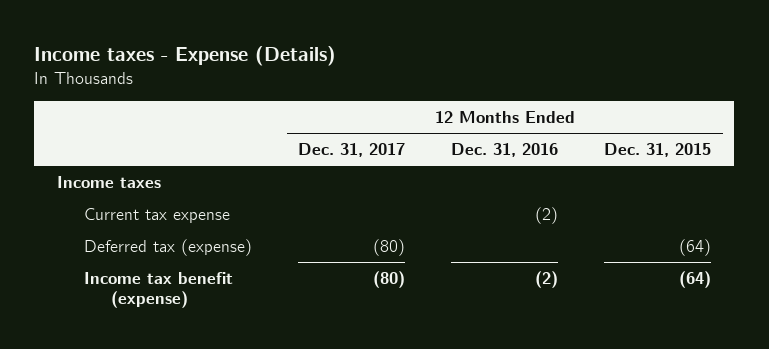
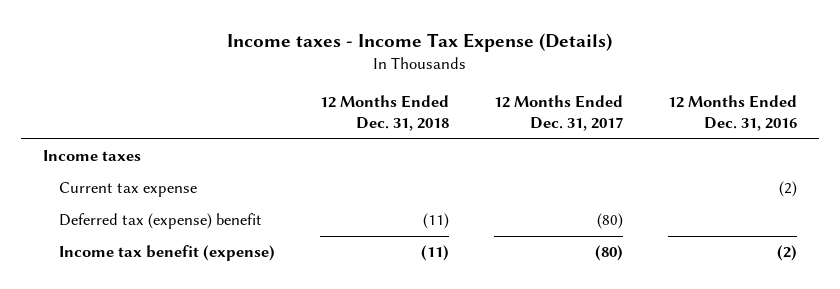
[34,45,337,66] Income taxes - Expense (Details) -> [227,32,613,52] Income taxes - Income Tax Expense (Details)
[604,143,712,158] Dec. 31, 2015 -> none
none -> [319,95,449,132] 12 Months Ended Dec. 31, 2018
[83,239,252,257] Deferred tax (expense) -> [58,213,262,230] Deferred tax (expense) benefit

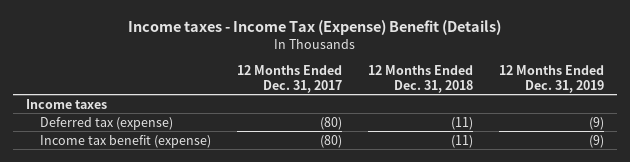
[227,32,613,52] Income taxes - Income Tax Expense (Details) -> [127,20,501,36] Income taxes - Income Tax (Expense) Benefit (Details)
[667,95,797,132] 12 Months Ended Dec. 31, 2016 -> none
none -> [499,64,605,93] 12 Months Ended Dec. 31, 2019
[58,182,197,198] Current tax expense -> none
[58,213,262,230] Deferred tax (expense) benefit -> [40,116,174,130] Deferred tax (expense)

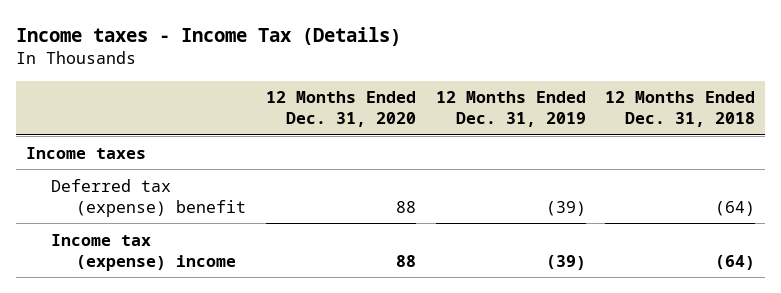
[127,20,501,36] Income taxes - Income Tax (Expense) Benefit (Details) -> [15,26,401,46] Income taxes - Income Tax (Details)
[237,64,343,93] 12 Months Ended Dec. 31, 2017 -> none
none -> [265,91,416,128] 12 Months Ended Dec. 31, 2020
[40,116,174,130] Deferred tax (expense) -> [50,178,246,217] Deferred tax (expense) benefit
[451,116,474,130] (11) -> [715,200,756,216] (64)
[589,116,605,130] (9) -> [545,200,586,216] (39)
[40,134,212,148] Income tax benefit (expense) -> [50,233,236,271] Income tax (expense) income
[451,134,474,148] (11) -> [715,254,756,270] (64)
[589,134,605,148] (9) -> [545,254,586,270] (39)

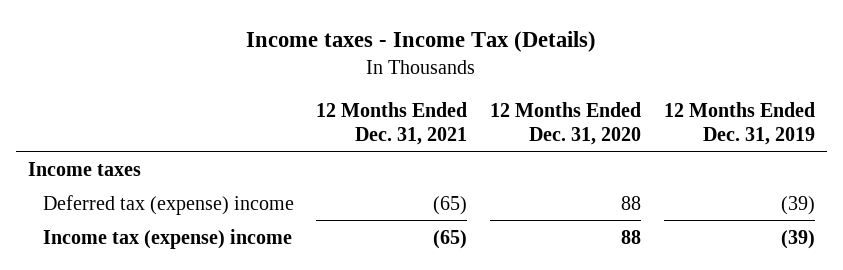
[605,91,756,128] 12 Months Ended Dec. 31, 2018 -> none
none -> [316,102,468,145] 12 Months Ended Dec. 31, 2021
[50,178,246,217] Deferred tax (expense) benefit -> [42,194,294,215] Deferred tax (expense) income

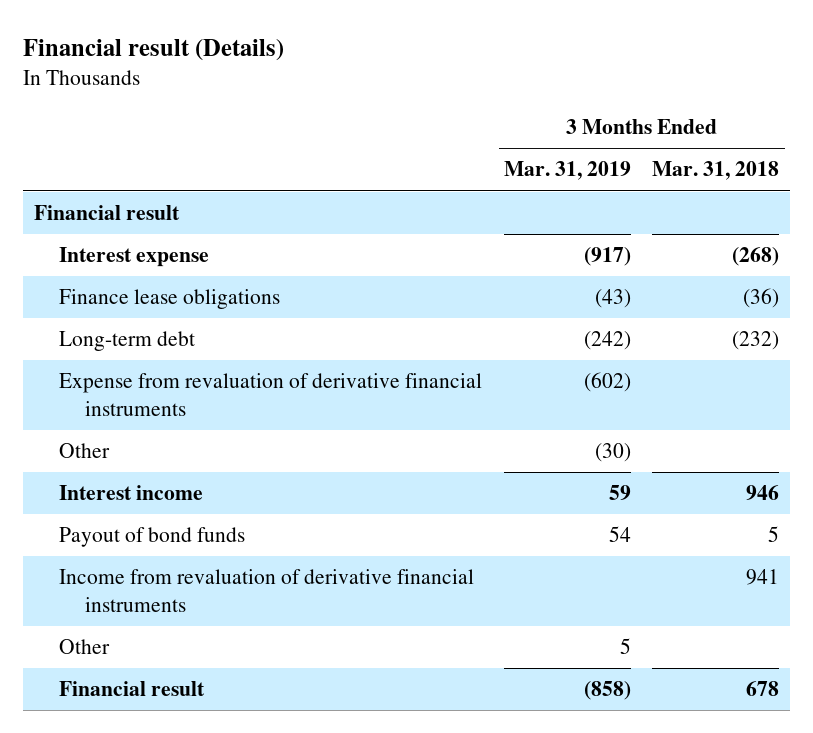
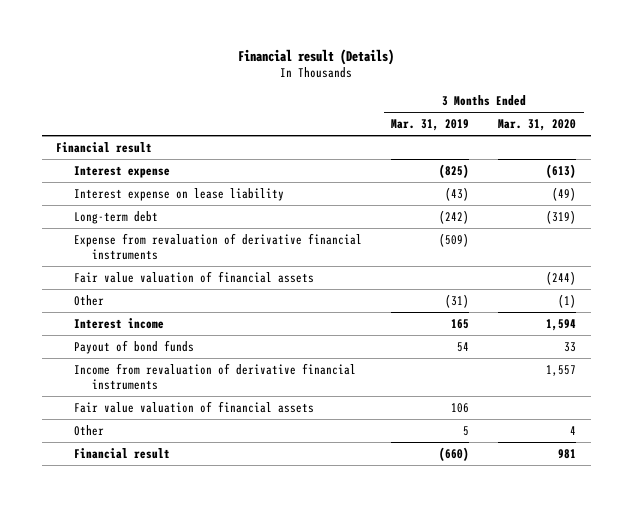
[652,161,780,181] Mar. 31, 2018 -> none
none -> [498,119,577,132] Mar. 31, 2020
[59,289,281,310] Finance lease obligations -> none
[583,247,631,267] (917) -> [439,163,470,178] (825)
none -> [74,187,285,201] Interest expense on lease liability
[583,372,631,393] (602) -> [439,232,470,247] (509)
none -> [74,270,315,283] Fair value valuation of financial assets
[594,443,631,463] (30) -> [445,293,470,308] (31)
[608,485,631,501] 59 -> [451,318,470,329] 165
none -> [74,400,315,413] Fair value valuation of financial assets
[583,681,631,701] (858) -> [439,446,470,461] (660)

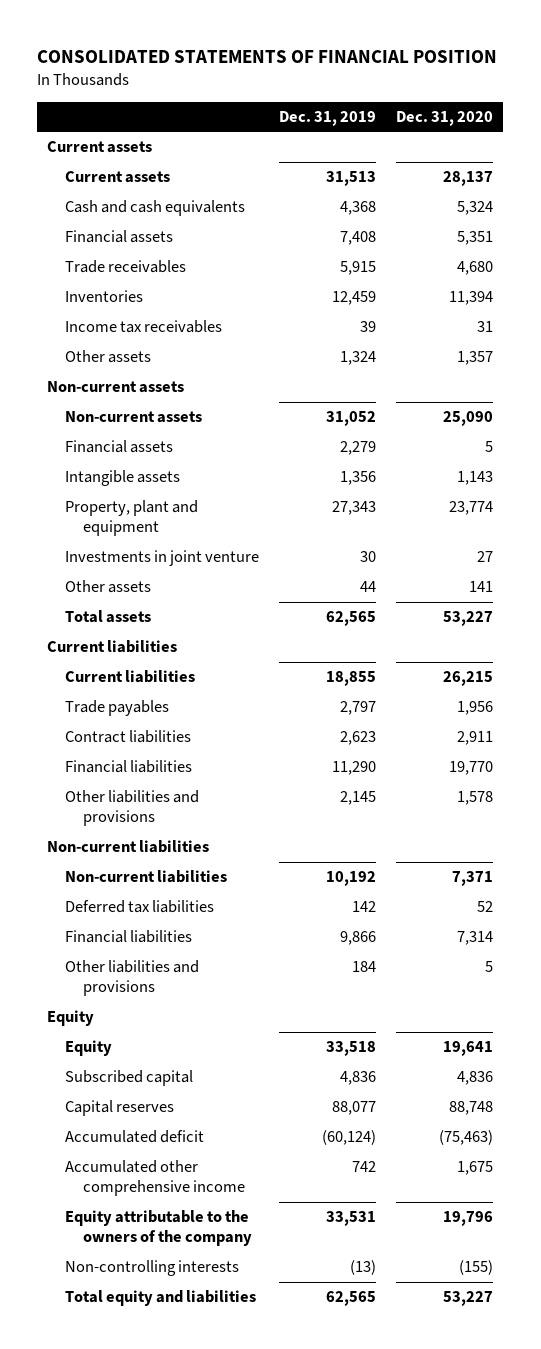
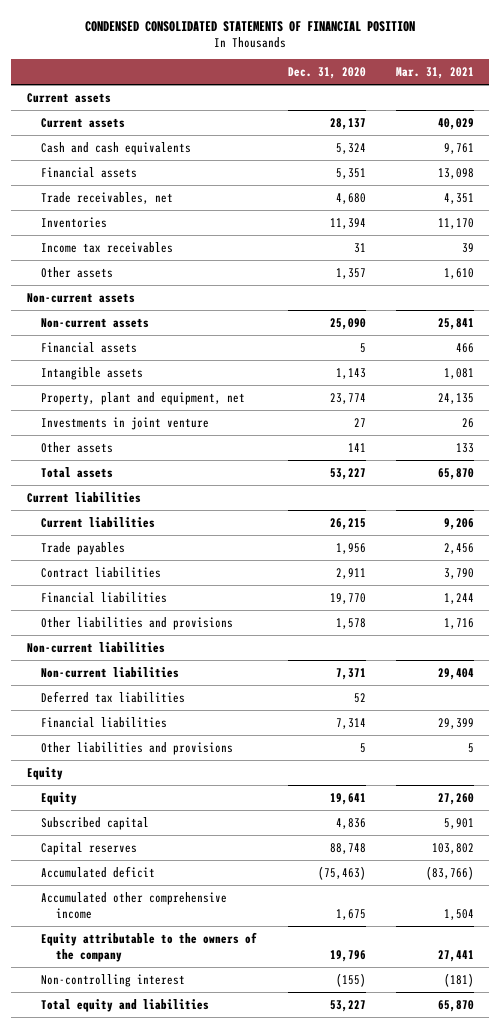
[37,49,498,63] CONSOLIDATED STATEMENTS OF FINANCIAL POSITION -> [85,20,416,32] CONDENSED CONSOLIDATED STATEMENTS OF FINANCIAL POSITION
[279,111,377,127] Dec. 31, 2019 -> none
none -> [396,67,475,80] Mar. 31, 2021
[65,260,187,274] Trade receivables -> [41,191,174,204] Trade receivables, net
[65,500,199,537] Property, plant and equipment -> [41,391,246,405] Property, plant and equipment, net
[65,1260,240,1277] Non-controlling interests -> [41,973,186,987] Non-controlling interest

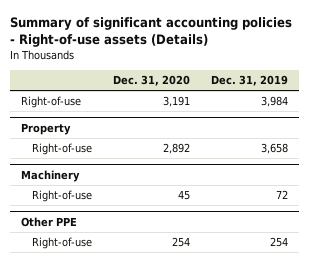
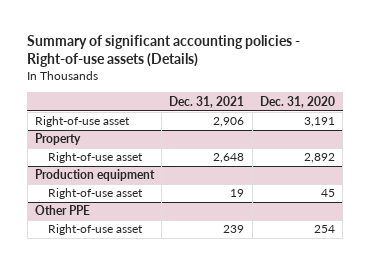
[211,75,289,87] Dec. 31, 2019 -> none
none -> [169,95,245,108] Dec. 31, 2021
[20,96,81,109] Right-of-use -> [34,116,130,128] Right-of-use asset
[31,143,92,156] Right-of-use -> [47,152,143,164] Right-of-use asset
[20,169,80,182] Machinery -> [34,169,155,182] Production equipment
[31,190,92,203] Right-of-use -> [47,188,143,200] Right-of-use asset
[31,237,92,250] Right-of-use -> [47,224,143,236] Right-of-use asset

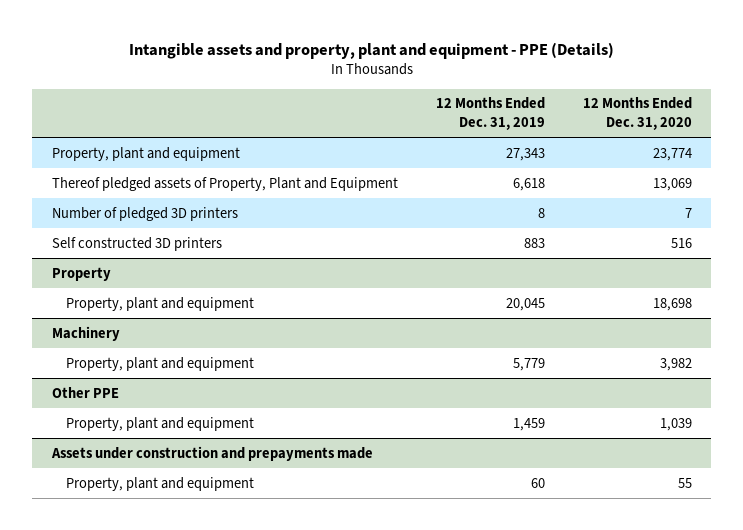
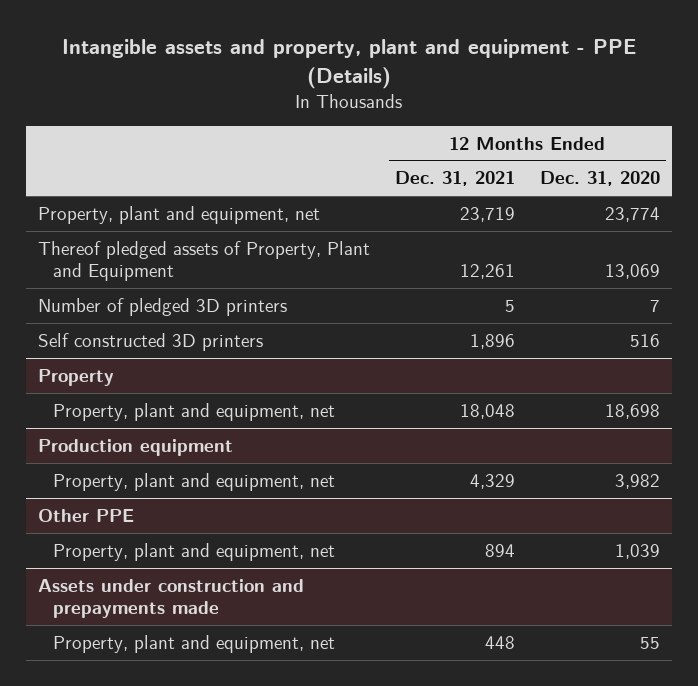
[435,97,545,131] 12 Months Ended Dec. 31, 2019 -> none
none -> [394,171,515,187] Dec. 31, 2021
[51,146,240,161] Property, plant and equipment -> [38,205,321,224] Property, plant and equipment, net
[65,296,254,311] Property, plant and equipment -> [53,402,336,421] Property, plant and equipment, net
[51,325,120,341] Machinery -> [38,438,234,456] Production equipment
[65,356,254,371] Property, plant and equipment -> [53,472,336,491] Property, plant and equipment, net
[65,416,254,431] Property, plant and equipment -> [53,542,336,561] Property, plant and equipment, net
[65,476,254,491] Property, plant and equipment -> [53,634,336,653] Property, plant and equipment, net

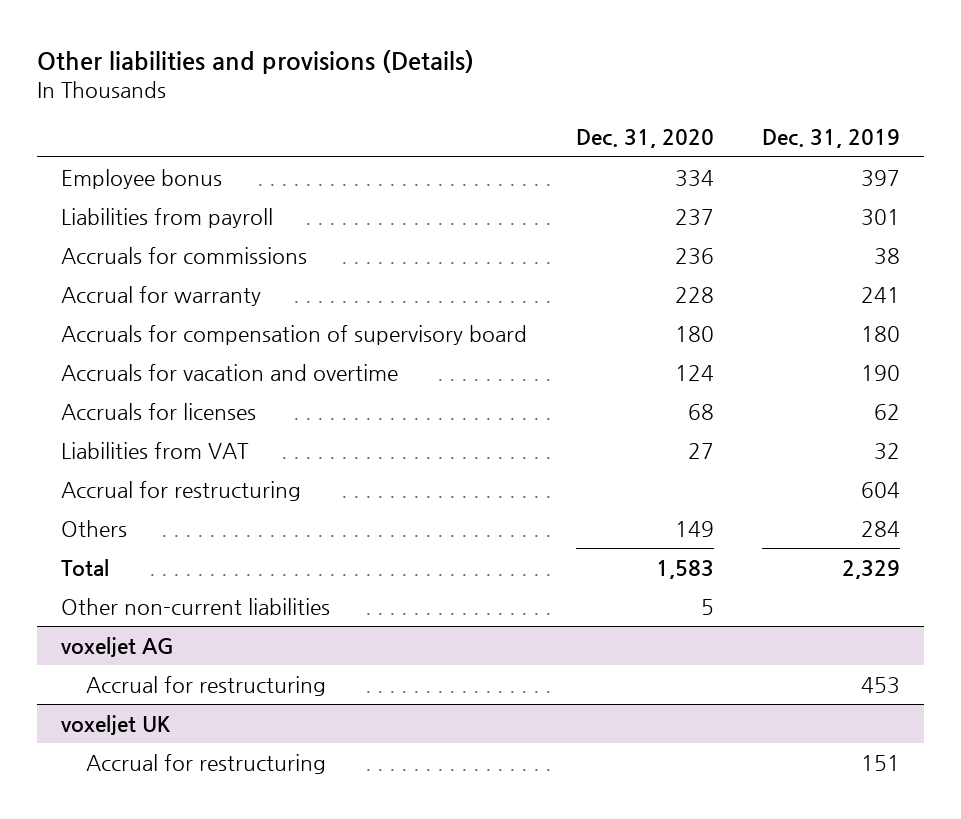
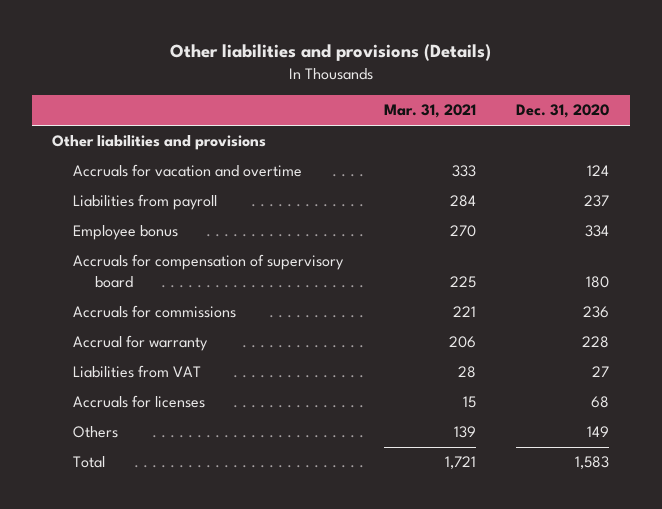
[762,129,901,149] Dec. 31, 2019 -> none
none -> [383,104,476,119] Mar. 31, 2021
none -> [52,135,267,151] Other liabilities and provisions
[61,363,399,381] Accruals for vacation and overtime -> [73,164,303,178] Accruals for vacation and overtime
[61,168,223,189] Employee bonus -> [73,225,179,241] Employee bonus
[61,324,528,345] Accruals for compensation of supervisory board -> [73,254,345,288] Accruals for compensation of supervisory board
[61,480,302,501] Accrual for restructuring -> none
[61,402,257,420] Accruals for licenses -> [73,395,206,409] Accruals for licenses
[61,597,331,615] Other non-current liabilities -> none
[61,636,175,657] voxeljet AG -> none
[85,675,326,696] Accrual for restructuring -> none
[61,714,172,735] voxeljet UK -> none
[85,753,326,774] Accrual for restructuring -> none

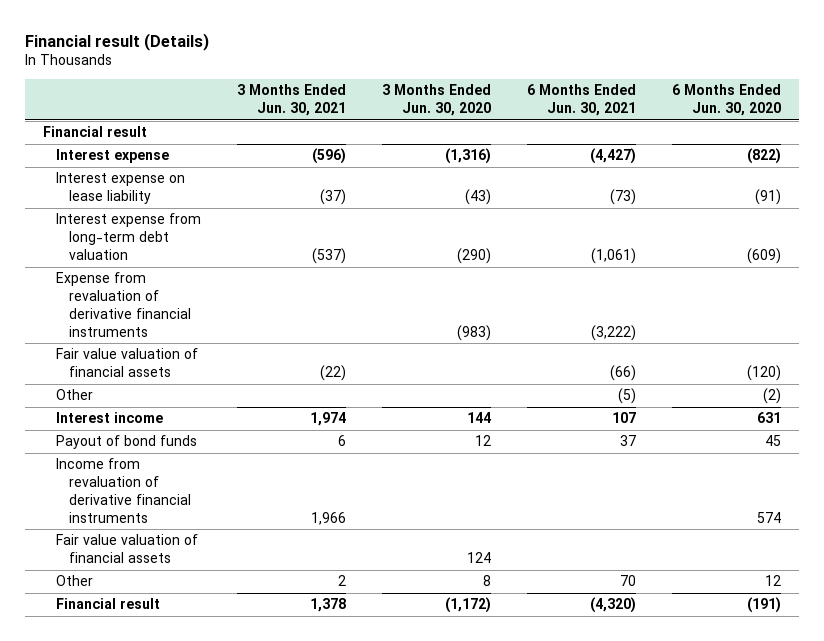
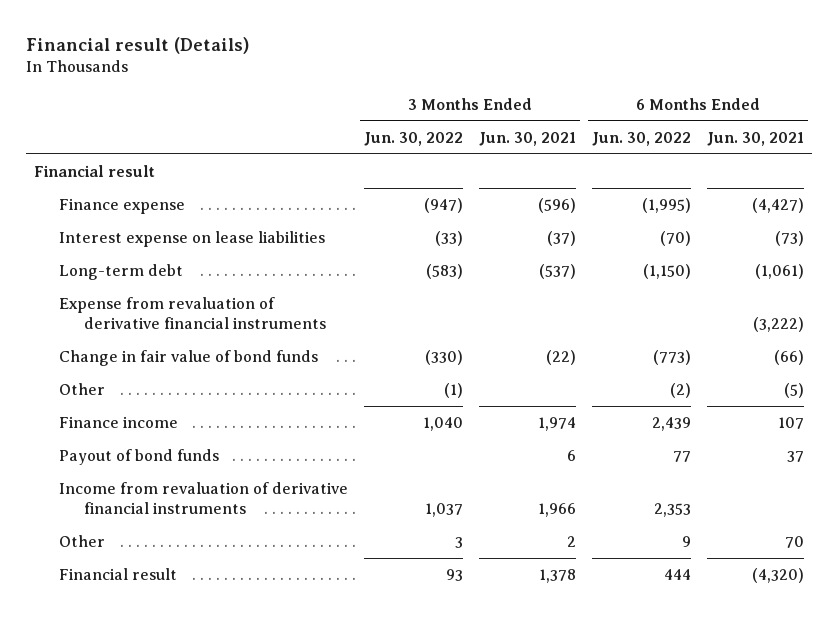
[382,84,492,117] 3 Months Ended Jun. 30, 2020 -> none
[672,84,782,117] 6 Months Ended Jun. 30, 2020 -> none
none -> [364,131,464,146] Jun. 30, 2022
none -> [592,131,692,146] Jun. 30, 2022
[56,149,170,164] Interest expense -> [59,197,186,214] Finance expense
[56,172,186,205] Interest expense on lease liability -> [59,230,326,247] Interest expense on lease liabilities
[56,213,202,260] Interest expense from long-term debt valuation -> [59,263,184,280] Long-term debt
[56,348,199,378] Fair value valuation of financial assets -> [59,349,319,366] Change in fair value of bond funds
[56,412,164,424] Interest income -> [59,415,179,428] Finance income
[56,534,199,564] Fair value valuation of financial assets -> none

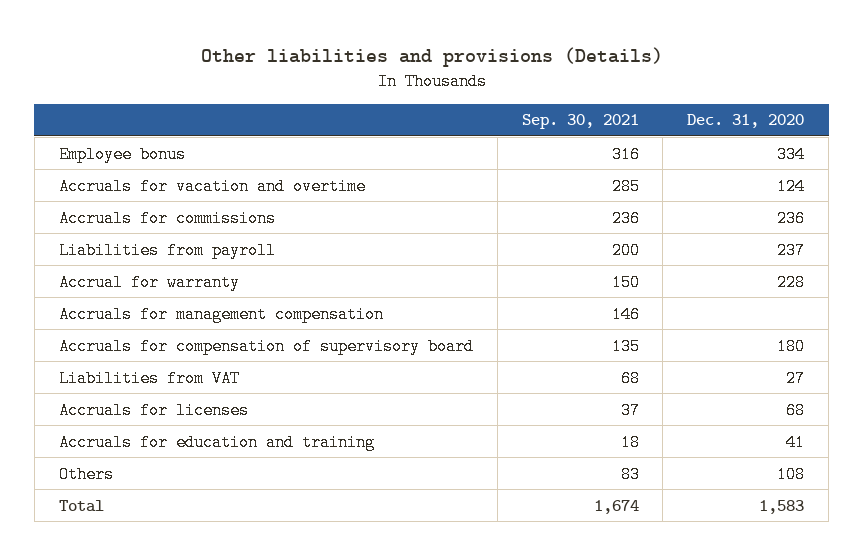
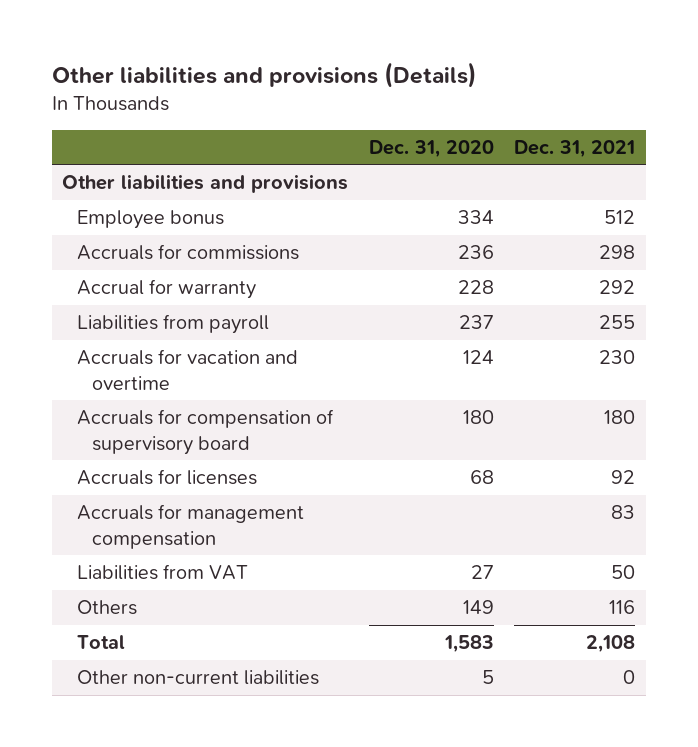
[521,114,639,130] Sep. 30, 2021 -> none
none -> [514,139,636,158] Dec. 31, 2021
none -> [62,174,349,194] Other liabilities and provisions
[58,241,276,259] Liabilities from payroll -> [77,314,270,335] Liabilities from payroll
[58,177,366,195] Accruals for vacation and overtime -> [77,349,299,390] Accruals for vacation and overtime
[58,433,375,451] Accruals for education and training -> none
[58,305,384,323] Accruals for management compensation -> [77,504,305,549] Accruals for management compensation
[58,369,240,387] Liabilities from VAT -> [77,564,249,581] Liabilities from VAT
[777,465,806,483] 108 -> [462,600,494,615] 149
none -> [77,670,320,686] Other non-current liabilities

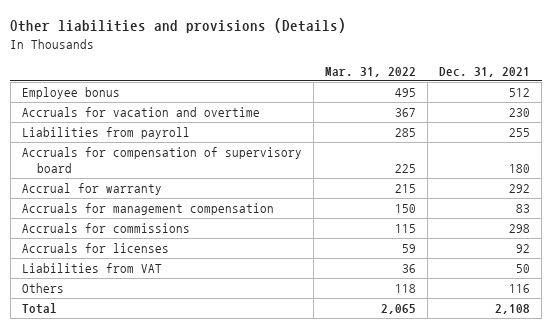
[368,139,494,158] Dec. 31, 2020 -> none
none -> [325,66,417,77] Mar. 31, 2022
[62,174,349,194] Other liabilities and provisions -> none
[77,314,270,335] Liabilities from payroll -> [22,127,191,140] Liabilities from payroll
[77,279,257,300] Accrual for warranty -> [22,183,163,196] Accrual for warranty
[77,244,300,261] Accruals for commissions -> [22,223,191,234] Accruals for commissions
[77,469,258,486] Accruals for licenses -> [22,243,170,254] Accruals for licenses
[77,670,320,686] Other non-current liabilities -> none

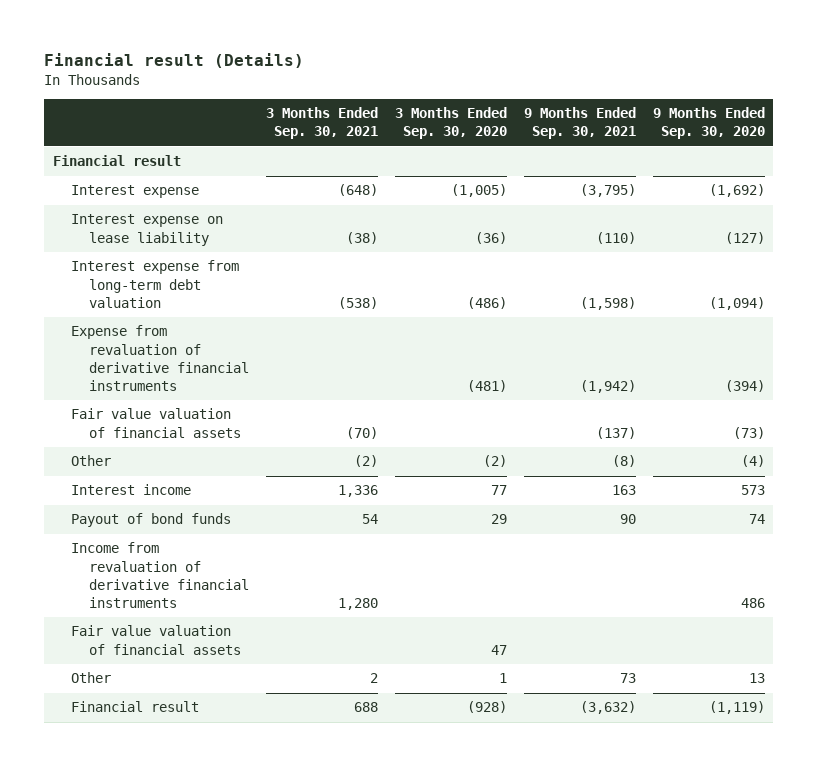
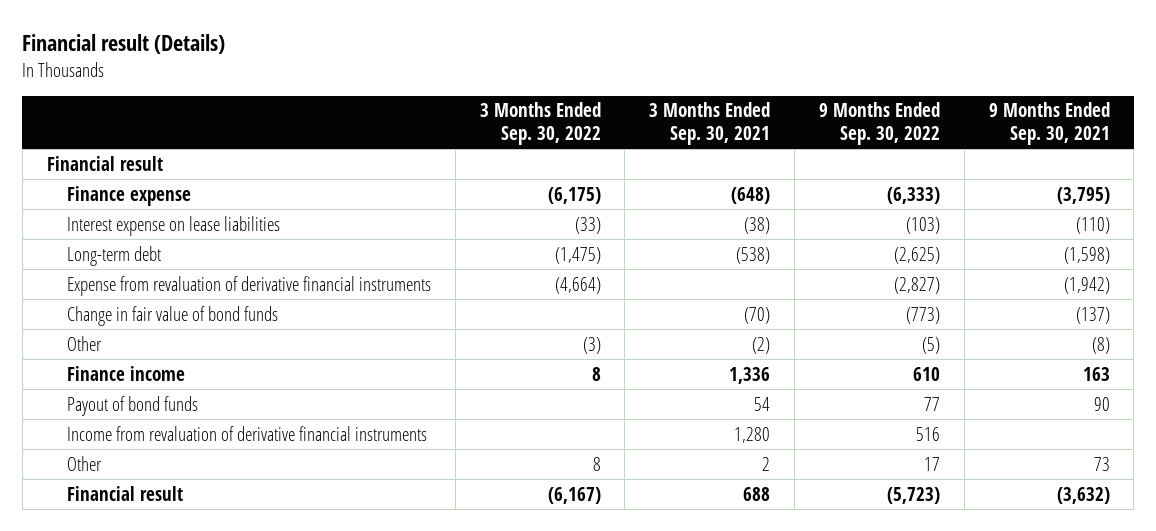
[394,107,507,140] 3 Months Ended Sep. 30, 2020 -> none
[652,107,765,140] 9 Months Ended Sep. 30, 2020 -> none
none -> [479,102,601,145] 3 Months Ended Sep. 30, 2022
none -> [818,102,940,145] 9 Months Ended Sep. 30, 2022
[70,185,199,199] Interest expense -> [66,185,191,206] Finance expense
[70,214,223,246] Interest expense on lease liability -> [66,215,280,236] Interest expense on lease liabilities
[70,260,239,308] Interest expense from long-term debt valuation -> [66,245,161,266] Long-term debt
[70,408,241,438] Fair value valuation of financial assets -> [66,305,278,326] Change in fair value of bond funds
[70,484,191,496] Interest income -> [66,365,185,381] Finance income
[70,625,241,655] Fair value valuation of financial assets -> none

